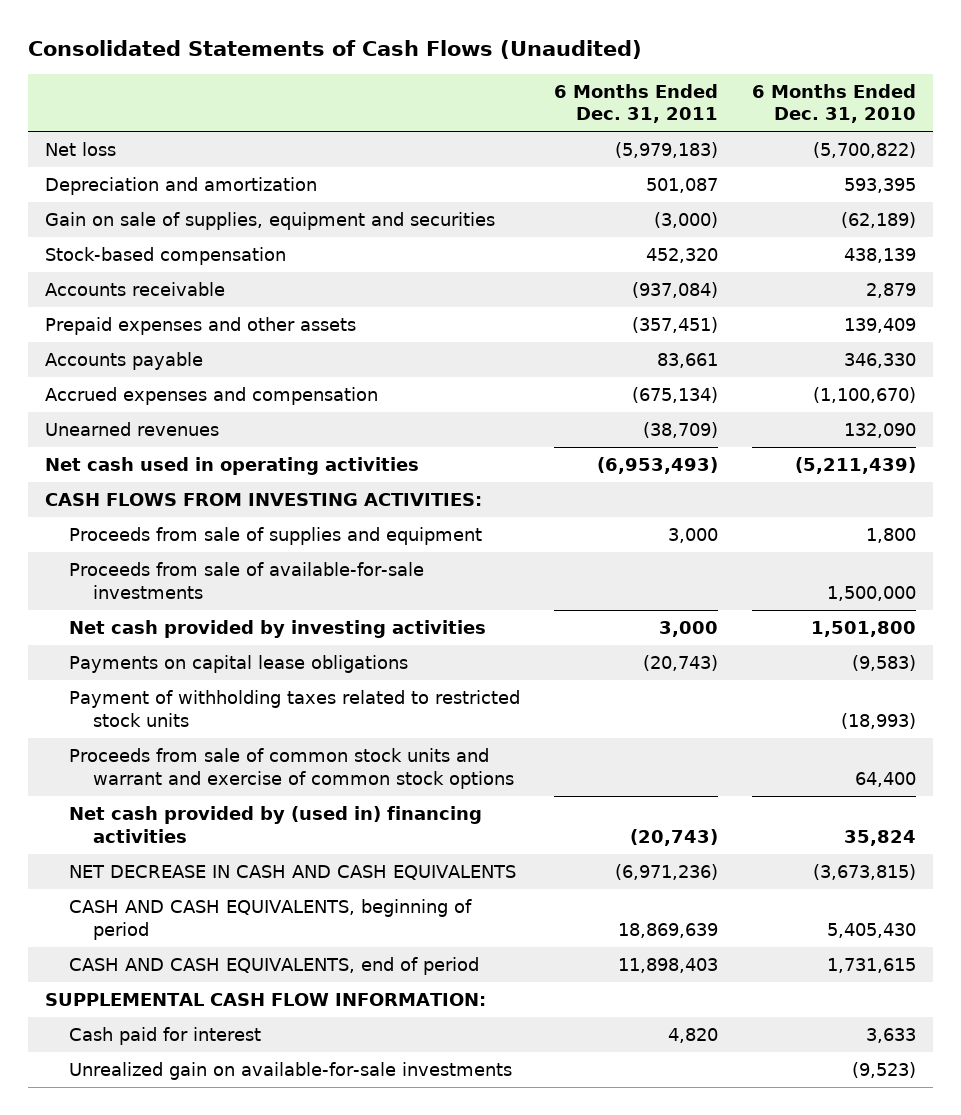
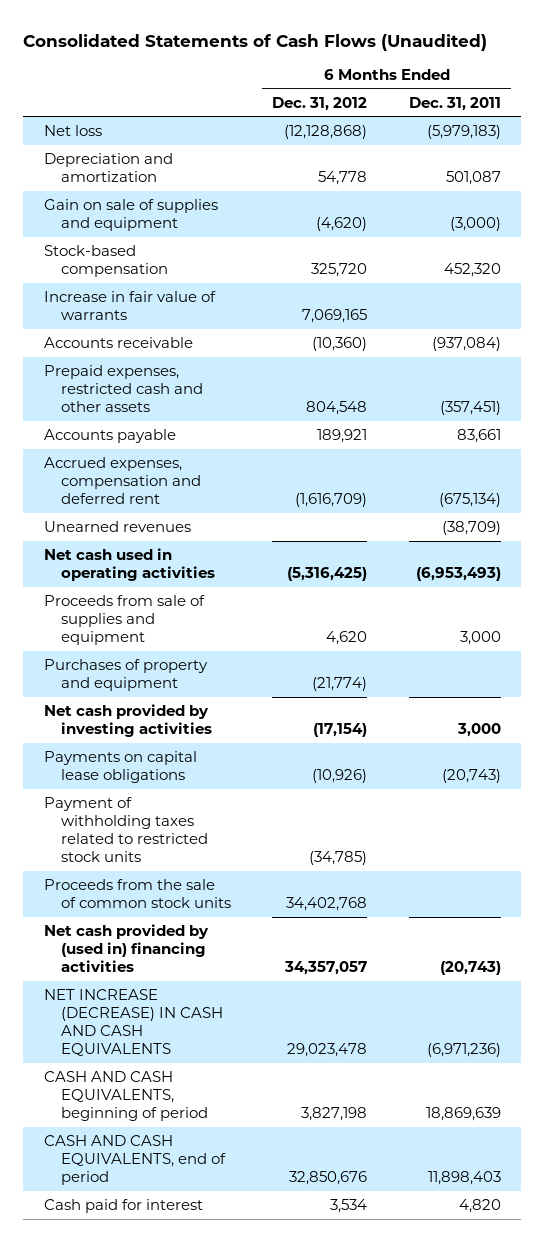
[751,83,916,124] 6 Months Ended Dec. 31, 2010 -> none
none -> [272,96,368,111] Dec. 31, 2012
[45,212,496,231] Gain on sale of supplies, equipment and securities -> [44,198,219,231] Gain on sale of supplies and equipment
none -> [44,290,217,320] Increase in fair value of warrants
[45,317,357,336] Prepaid expenses and other assets -> [44,364,204,412] Prepaid expenses, restricted cash and other assets
[45,387,379,406] Accrued expenses and compensation -> [44,456,202,504] Accrued expenses, compensation and deferred rent
[45,493,483,507] CASH FLOWS FROM INVESTING ACTIVITIES: -> none
[69,562,425,599] Proceeds from sale of available-for-sale investments -> none
none -> [44,658,209,691] Purchases of property and equipment
[69,748,515,789] Proceeds from sale of common stock units and warrant and exercise of common stock options -> [44,878,232,908] Proceeds from the sale of common stock units
[69,865,517,881] NET DECREASE IN CASH AND CASH EQUIVALENTS -> [44,988,224,1057] NET INCREASE (DECREASE) IN CASH AND CASH EQUIVALENTS
[45,993,487,1007] SUPPLEMENTAL CASH FLOW INFORMATION: -> none
[69,1062,513,1081] Unrealized gain on available-for-sale investments -> none

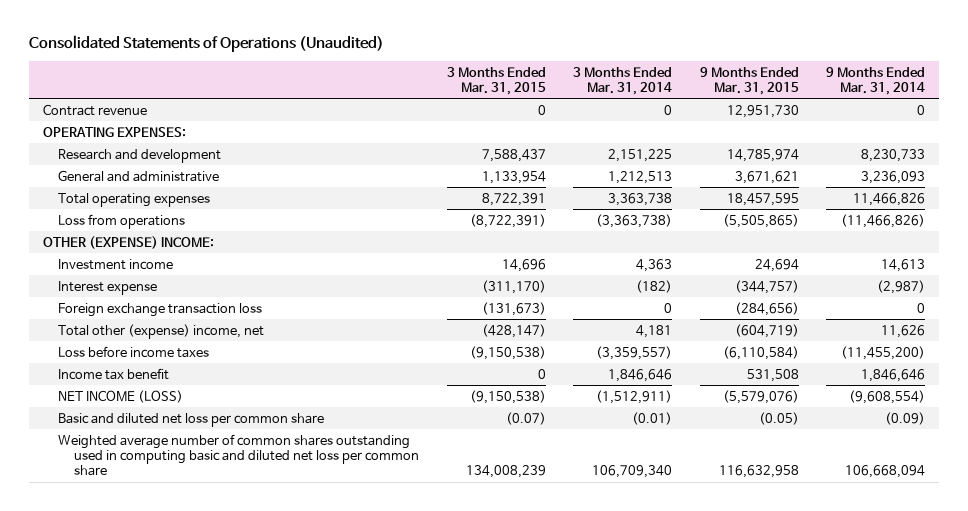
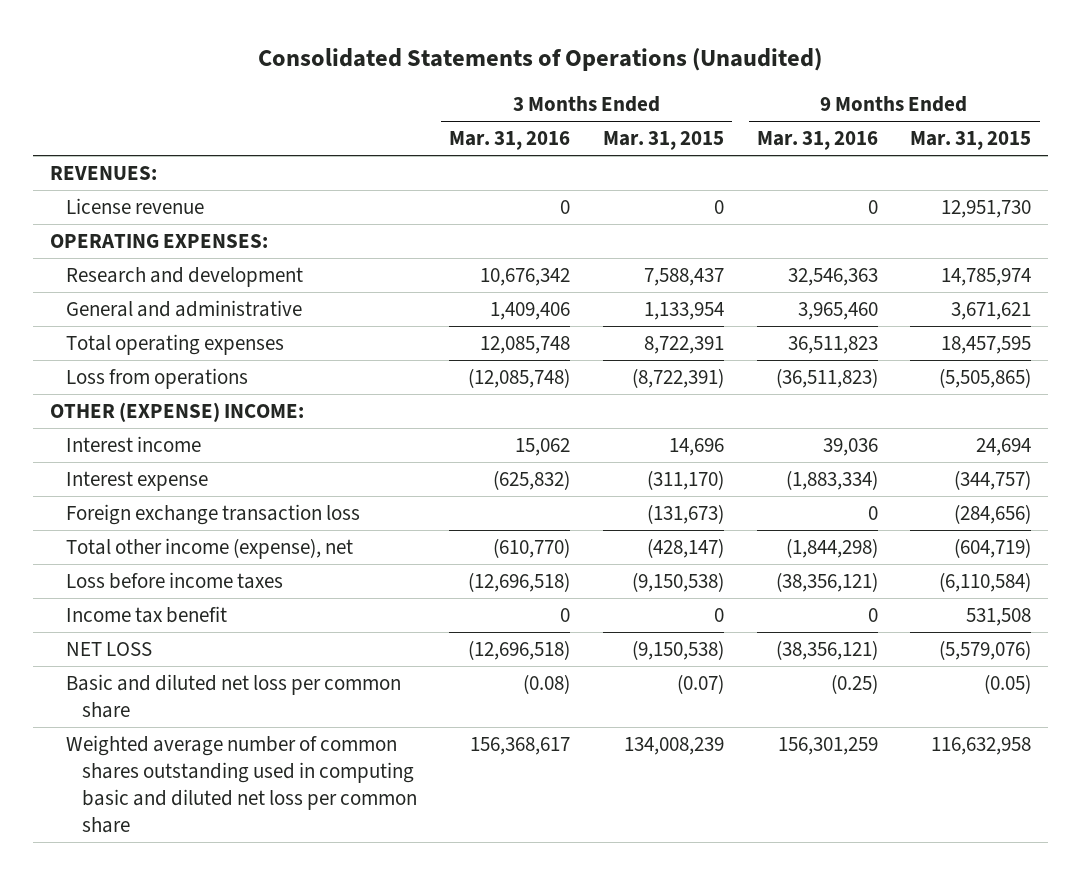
[573,66,673,95] 3 Months Ended Mar. 31, 2014 -> none
[826,66,926,95] 9 Months Ended Mar. 31, 2014 -> none
none -> [449,131,571,151] Mar. 31, 2016
none -> [756,131,878,151] Mar. 31, 2016
none -> [49,166,157,181] REVENUES:
[42,103,147,116] Contract revenue -> [65,198,204,215] License revenue
[58,258,174,270] Investment income -> [65,436,201,453] Interest income
[58,323,265,339] Total other (expense) income, net -> [65,538,353,560] Total other income (expense), net
[58,389,184,403] NET INCOME (LOSS) -> [65,642,152,657] NET LOSS

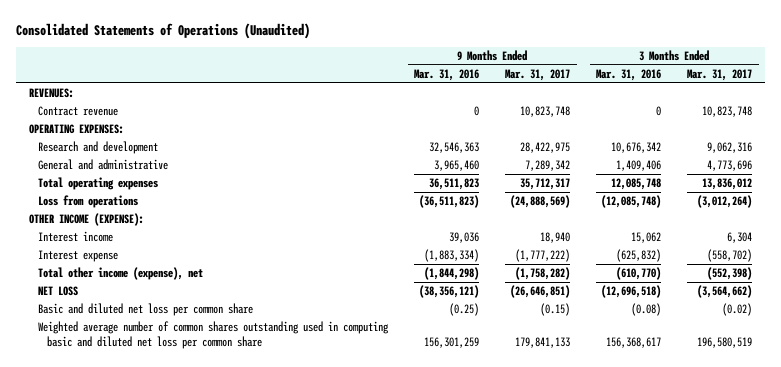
[602,131,724,151] Mar. 31, 2015 -> none
[910,131,1032,151] Mar. 31, 2015 -> none
none -> [505,69,571,82] Mar. 31, 2017
none -> [687,69,753,82] Mar. 31, 2017
[65,198,204,215] License revenue -> [38,106,119,117] Contract revenue
[49,402,304,423] OTHER (EXPENSE) INCOME: -> [29,213,145,227] OTHER INCOME (EXPENSE):
[65,504,360,526] Foreign exchange transaction loss -> none
[65,572,283,590] Loss before income taxes -> none
[65,606,227,624] Income tax benefit -> none

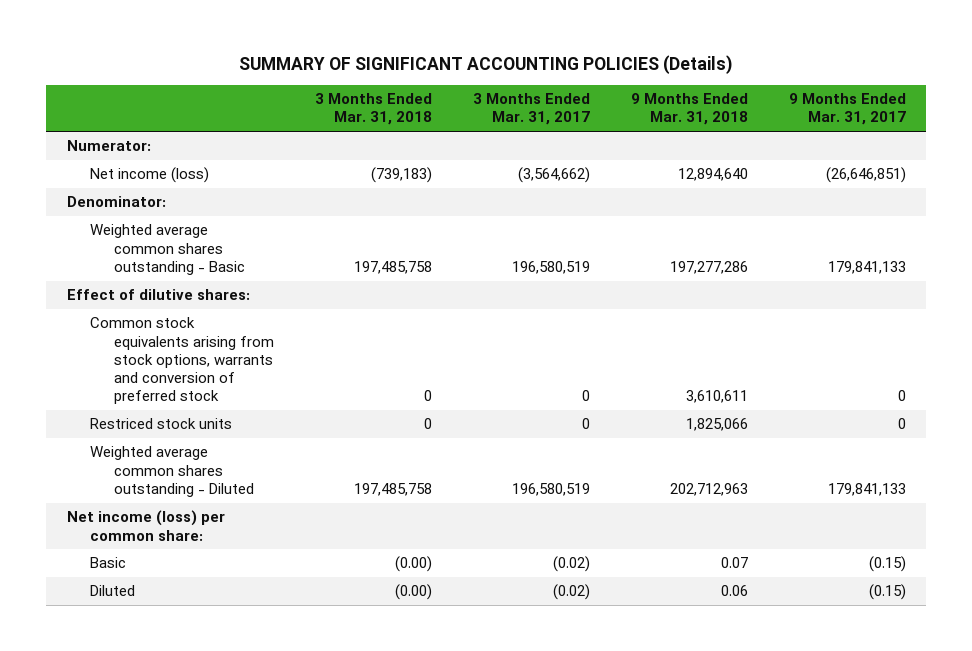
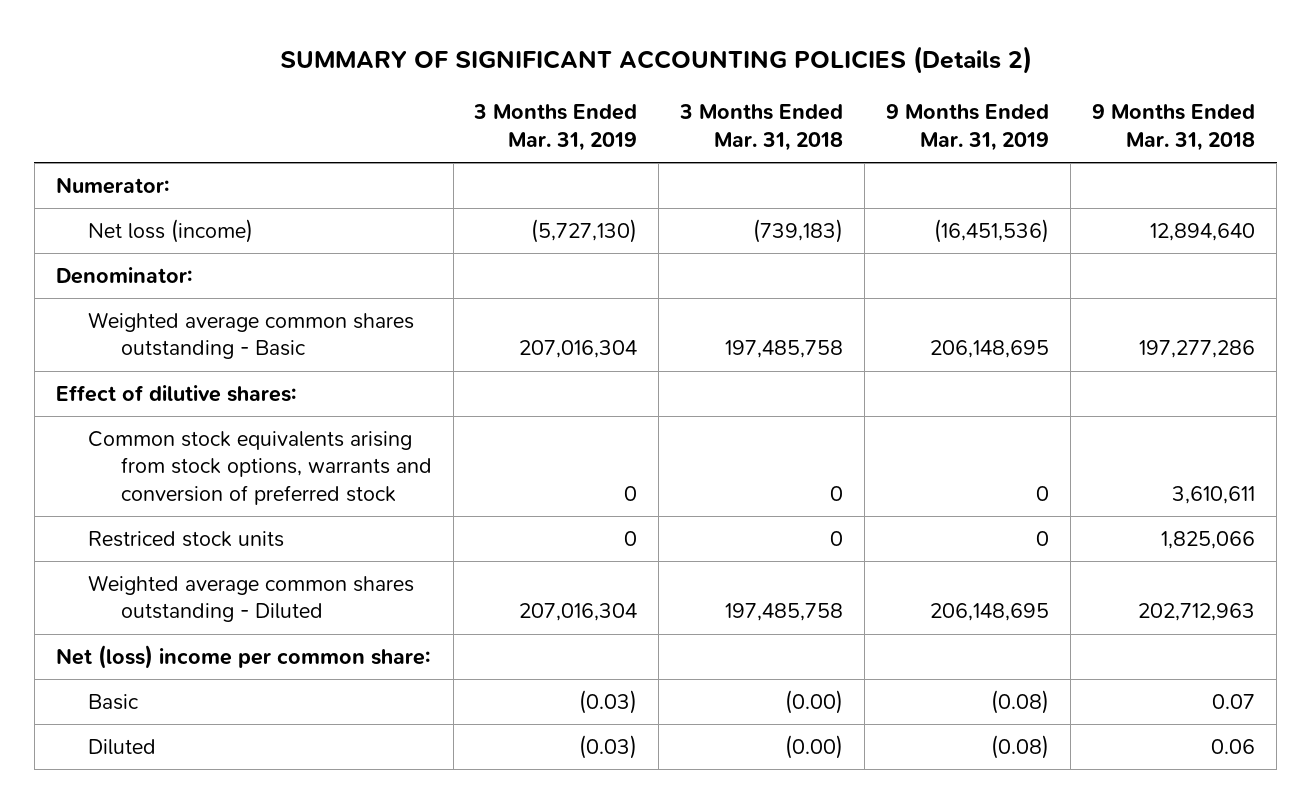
[239,54,734,74] SUMMARY OF SIGNIFICANT ACCOUNTING POLICIES (Details) -> [279,46,1032,75] SUMMARY OF SIGNIFICANT ACCOUNTING POLICIES (Details 2)
[472,93,590,126] 3 Months Ended Mar. 31, 2017 -> none
[788,93,906,126] 9 Months Ended Mar. 31, 2017 -> none
none -> [473,104,638,152] 3 Months Ended Mar. 31, 2019
none -> [886,104,1050,152] 9 Months Ended Mar. 31, 2019
[90,167,210,184] Net income (loss) -> [88,218,254,243] Net loss (income)
[66,510,225,541] Net income (loss) per common share: -> [55,644,430,669] Net (loss) income per common share:

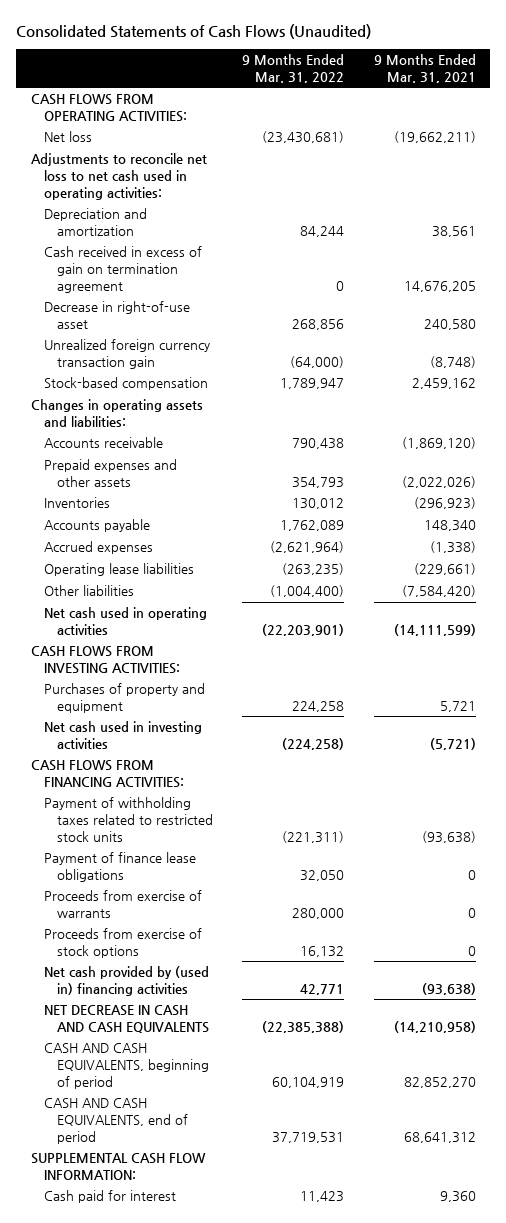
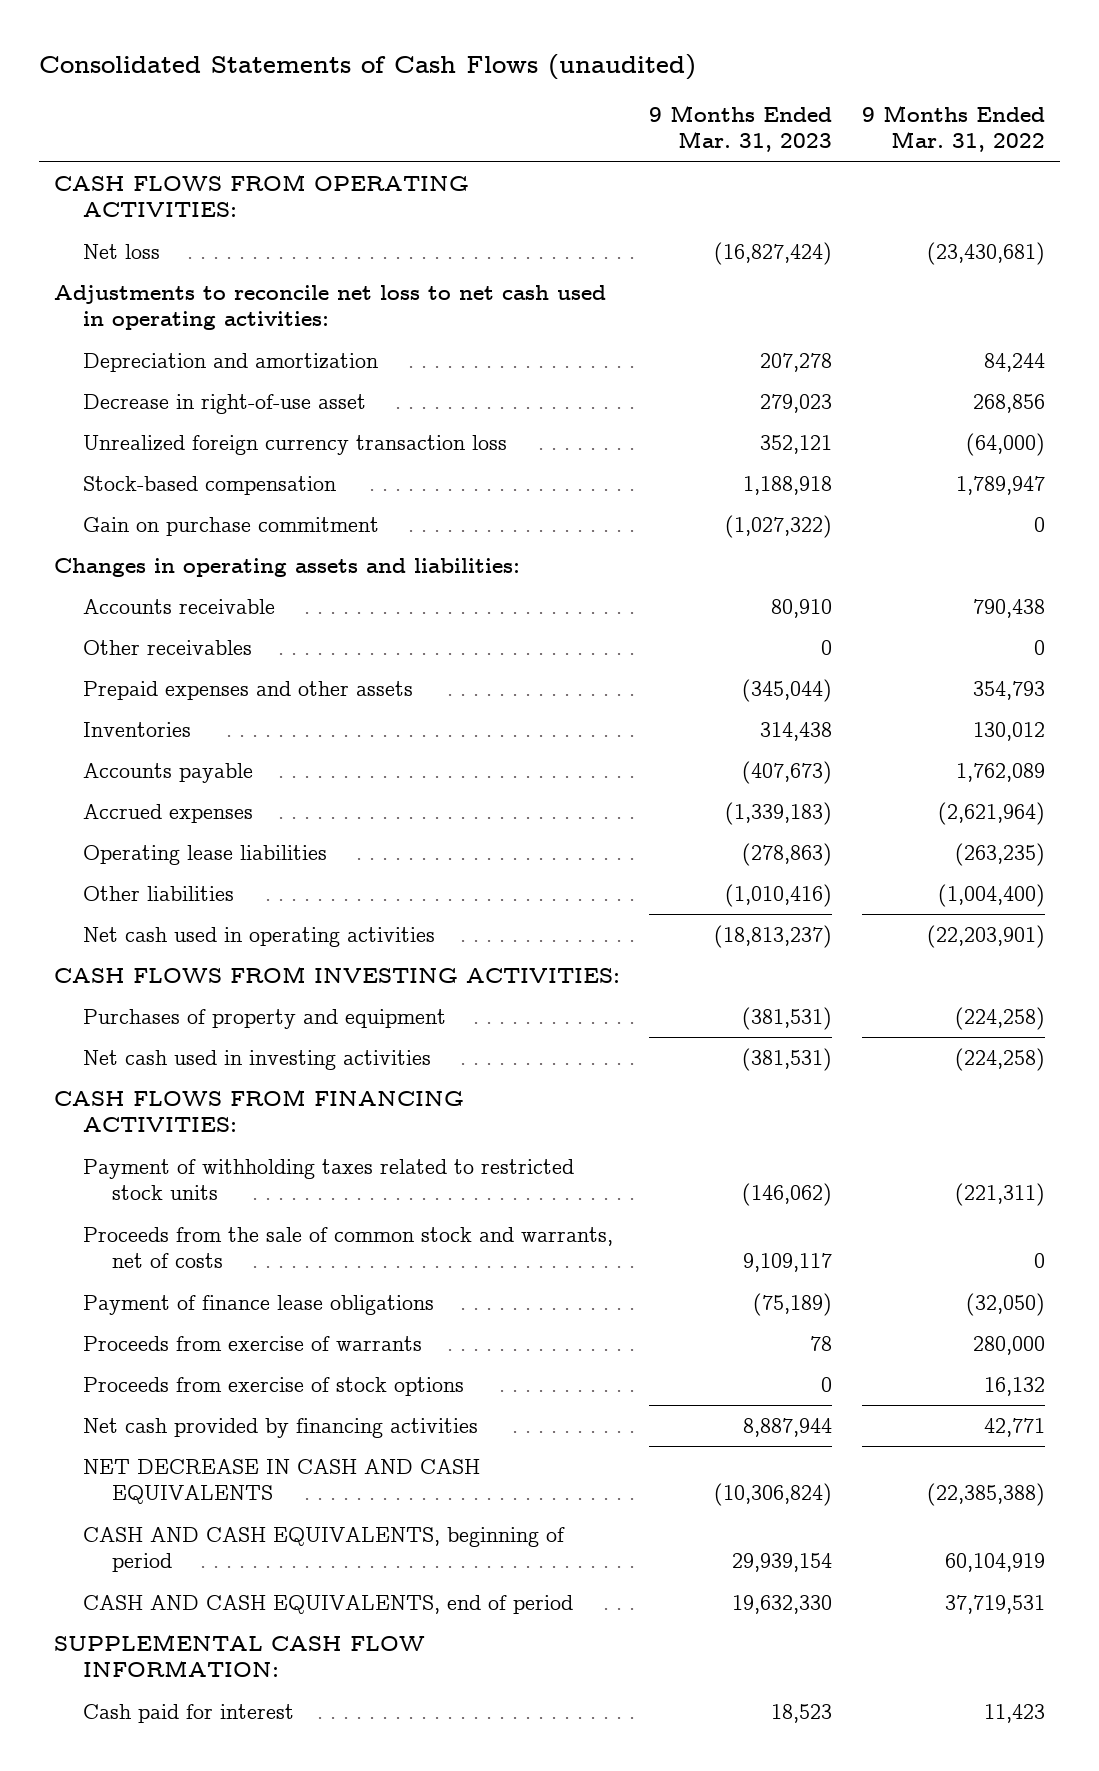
[15,24,371,40] Consolidated Statements of Cash Flows (Unaudited) -> [39,53,697,80] Consolidated Statements of Cash Flows (unaudited)
[373,54,476,83] 9 Months Ended Mar. 31, 2021 -> none
none -> [649,105,833,153] 9 Months Ended Mar. 31, 2023
[43,246,202,293] Cash received in excess of gain on termination agreement -> none
[43,339,210,369] Unrealized foreign currency transaction gain -> [82,435,507,456] Unrealized foreign currency transaction loss
none -> [82,517,379,537] Gain on purchase commitment
none -> [82,640,252,656] Other receivables
[292,700,345,712] 224,258 -> [954,1007,1045,1031] (224,258)
none -> [82,1227,613,1269] Proceeds from the sale of common stock and warrants, net of costs
[300,869,345,881] 32,050 -> [965,1293,1045,1317] (32,050)
[43,966,209,996] Net cash provided by (used in) financing activities -> [82,1418,478,1439] Net cash provided by financing activities

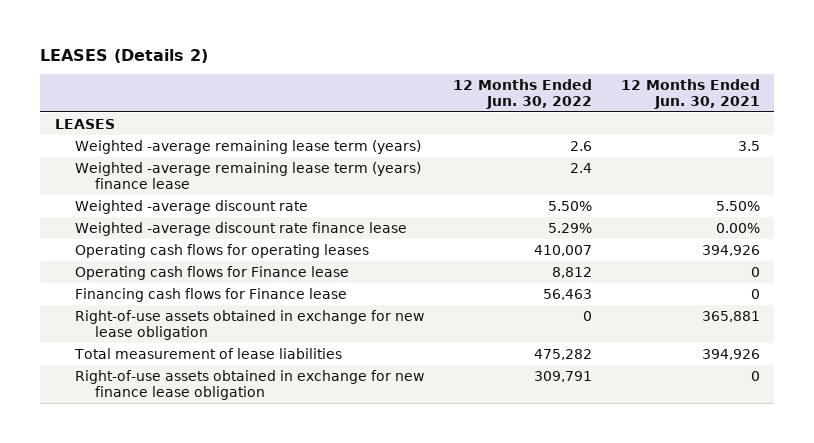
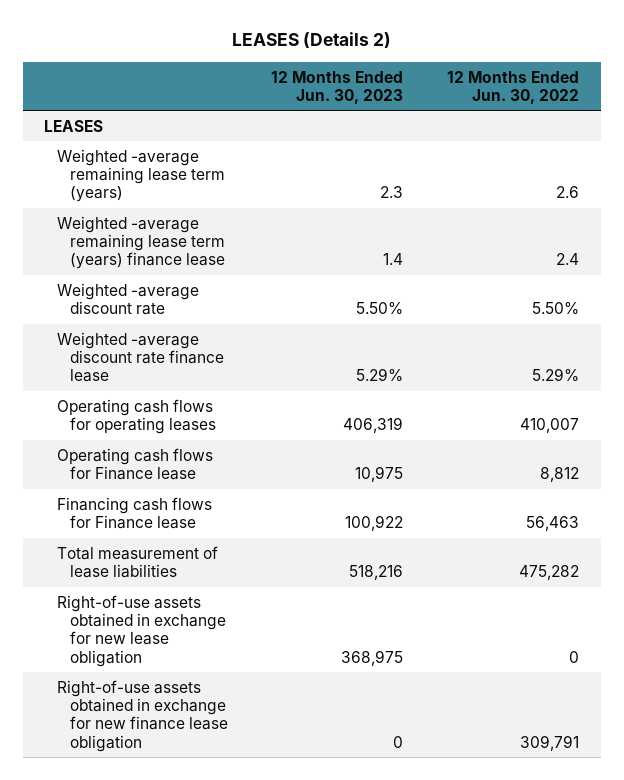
[620,78,760,109] 12 Months Ended Jun. 30, 2021 -> none
none -> [271,70,404,104] 12 Months Ended Jun. 30, 2023
[74,309,424,340] Right-of-use assets obtained in exchange for new lease obligation -> [57,594,226,667] Right-of-use assets obtained in exchange for new lease obligation

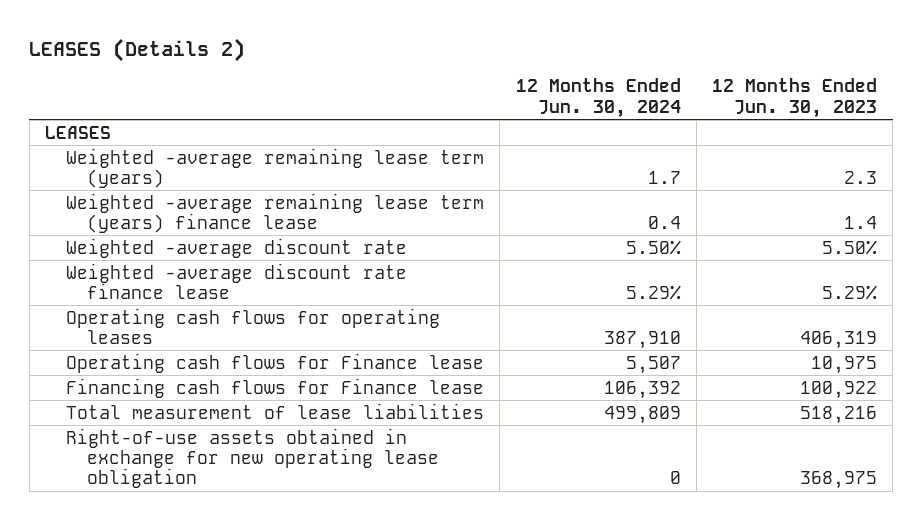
[447,70,580,104] 12 Months Ended Jun. 30, 2022 -> none
none -> [515,78,681,118] 12 Months Ended Jun. 30, 2024
[57,679,228,752] Right-of-use assets obtained in exchange for new finance lease obligation -> none
[57,594,226,667] Right-of-use assets obtained in exchange for new lease obligation -> [66,427,439,489] Right-of-use assets obtained in exchange for new operating lease obligation

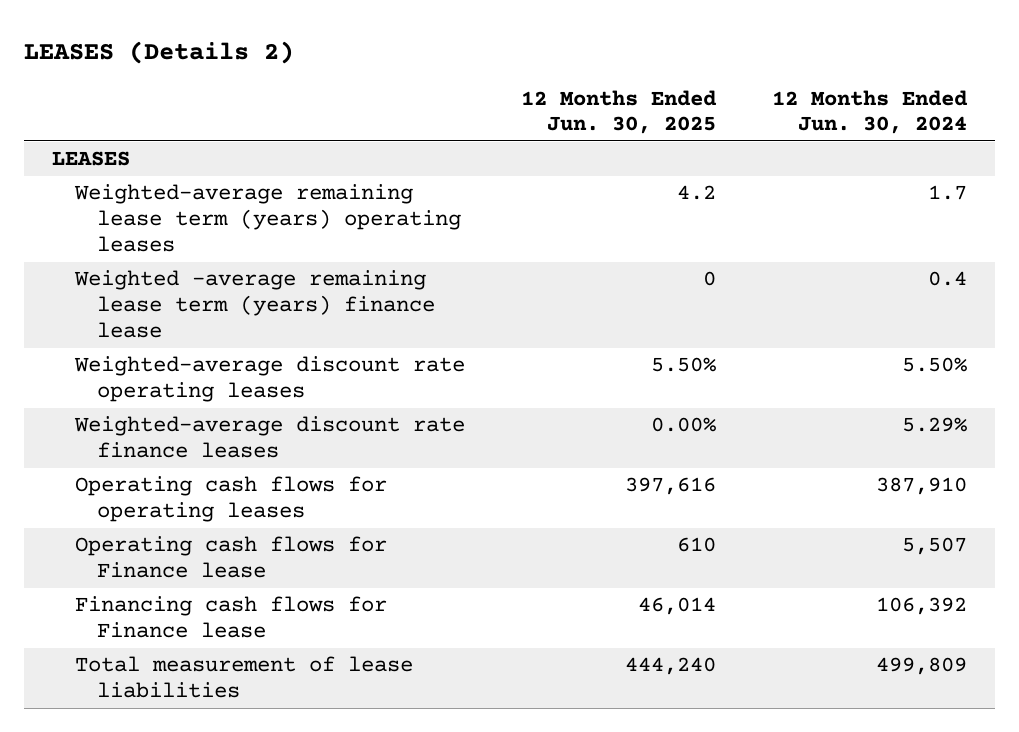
[712,78,878,118] 12 Months Ended Jun. 30, 2023 -> none
none -> [520,89,717,135] 12 Months Ended Jun. 30, 2025
[66,147,485,189] Weighted -average remaining lease term (years) -> [73,184,462,253] Weighted-average remaining lease term (years) operating leases
[66,237,408,258] Weighted -average discount rate -> [73,356,465,403] Weighted-average discount rate operating leases
[66,262,408,300] Weighted -average discount rate finance lease -> [73,416,465,459] Weighted-average discount rate finance leases
[66,427,439,489] Right-of-use assets obtained in exchange for new operating lease obligation -> none

